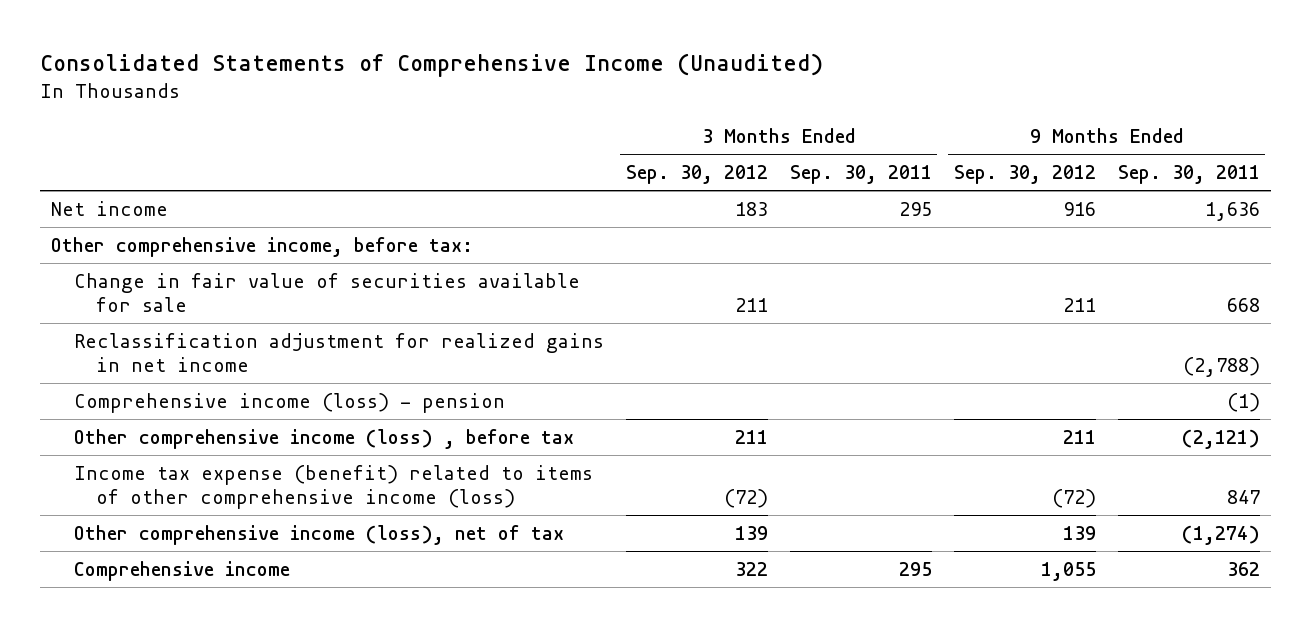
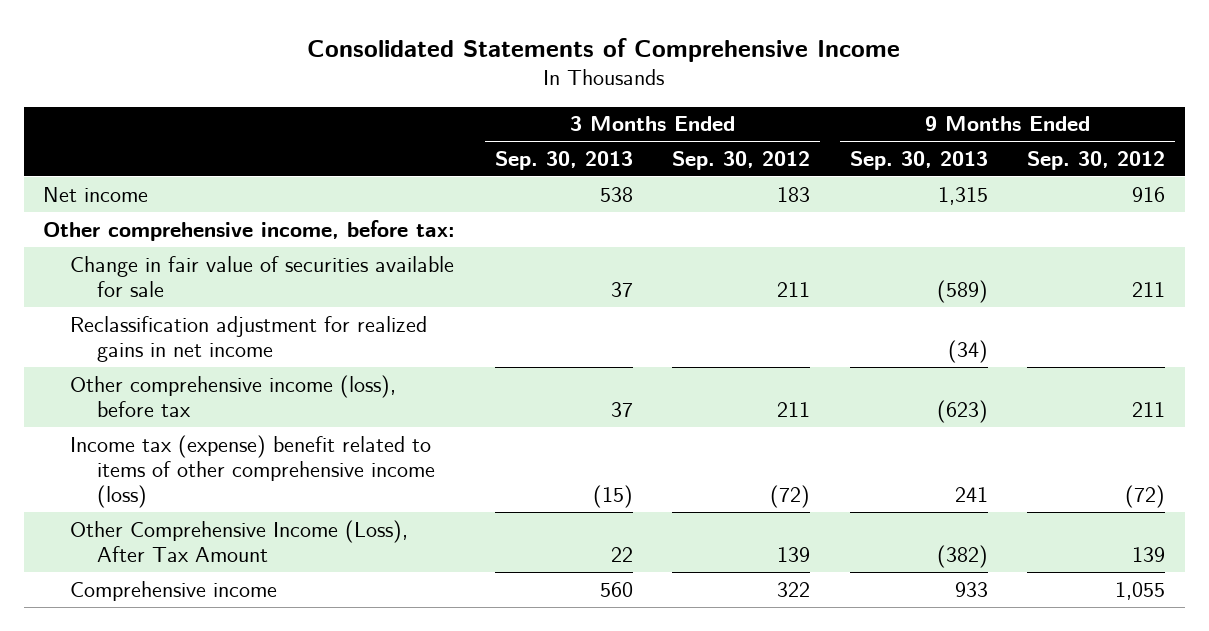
[40,53,824,78] Consolidated Statements of Comprehensive Income (Unaudited) -> [307,37,901,62] Consolidated Statements of Comprehensive Income
[789,165,932,185] Sep. 30, 2011 -> none
[1117,165,1260,185] Sep. 30, 2011 -> none
none -> [494,150,633,170] Sep. 30, 2013
none -> [849,150,988,170] Sep. 30, 2013
[73,392,505,413] Comprehensive income (loss) - pension -> none
[73,428,574,449] Other comprehensive income (loss) , before tax -> [69,374,396,417] Other comprehensive income (loss), before tax
[73,464,593,510] Income tax expense (benefit) related to items of other comprehensive income (loss) -> [69,434,435,509] Income tax (expense) benefit related to items of other comprehensive income (loss)
[73,524,564,545] Other comprehensive income (loss), net of tax -> [69,519,408,562] Other Comprehensive Income (Loss), After Tax Amount

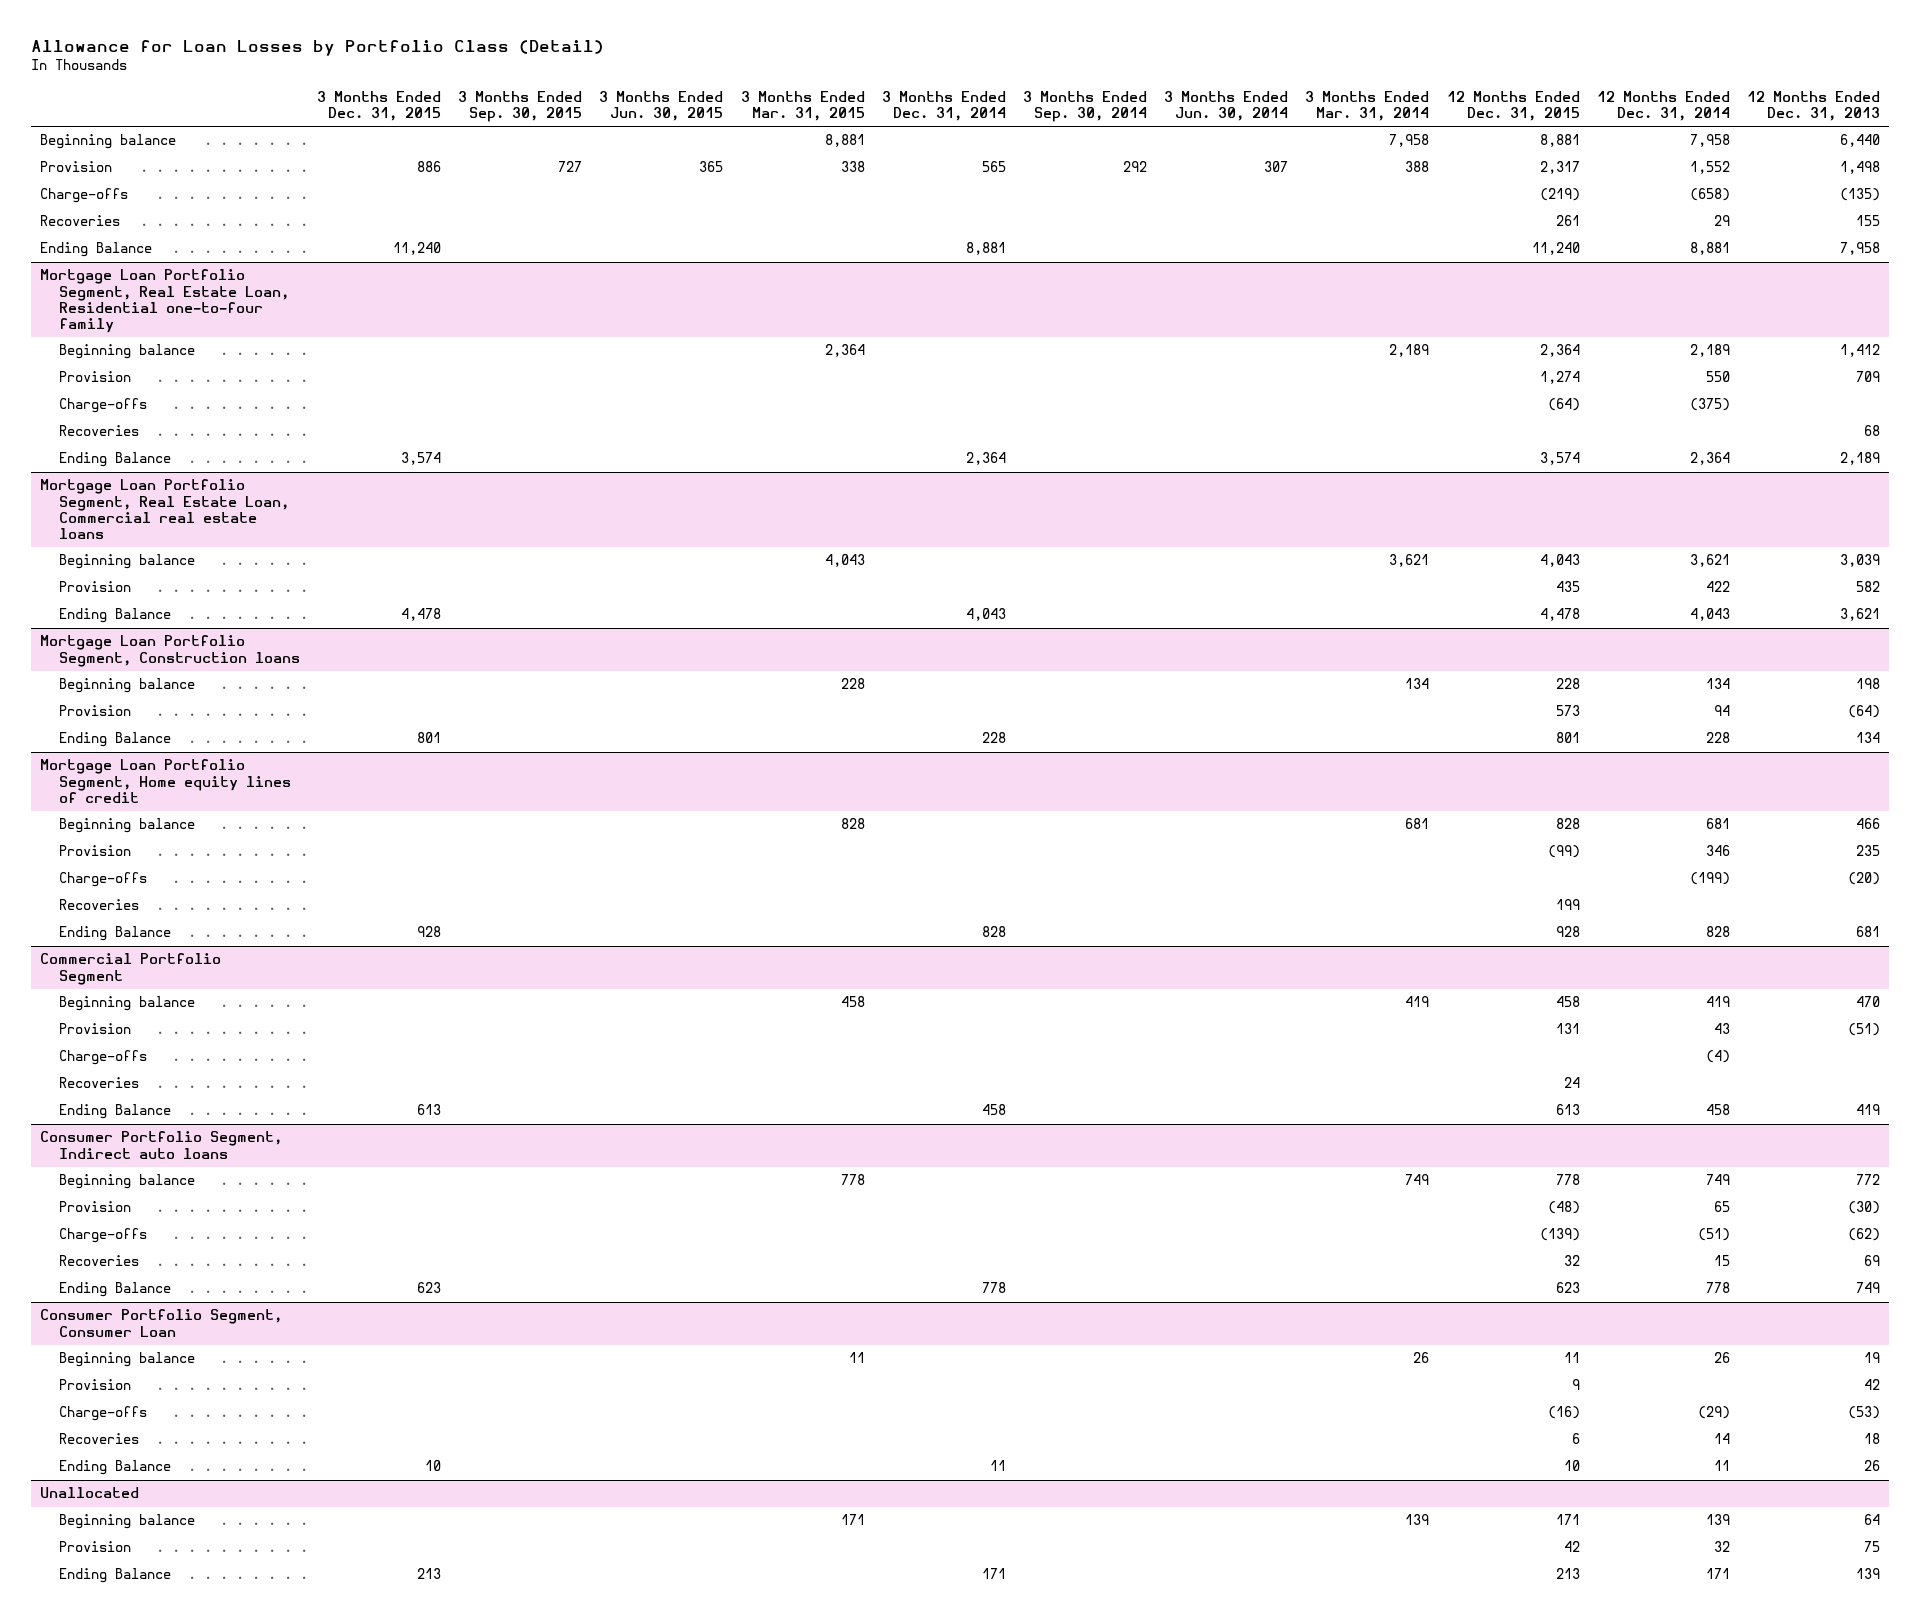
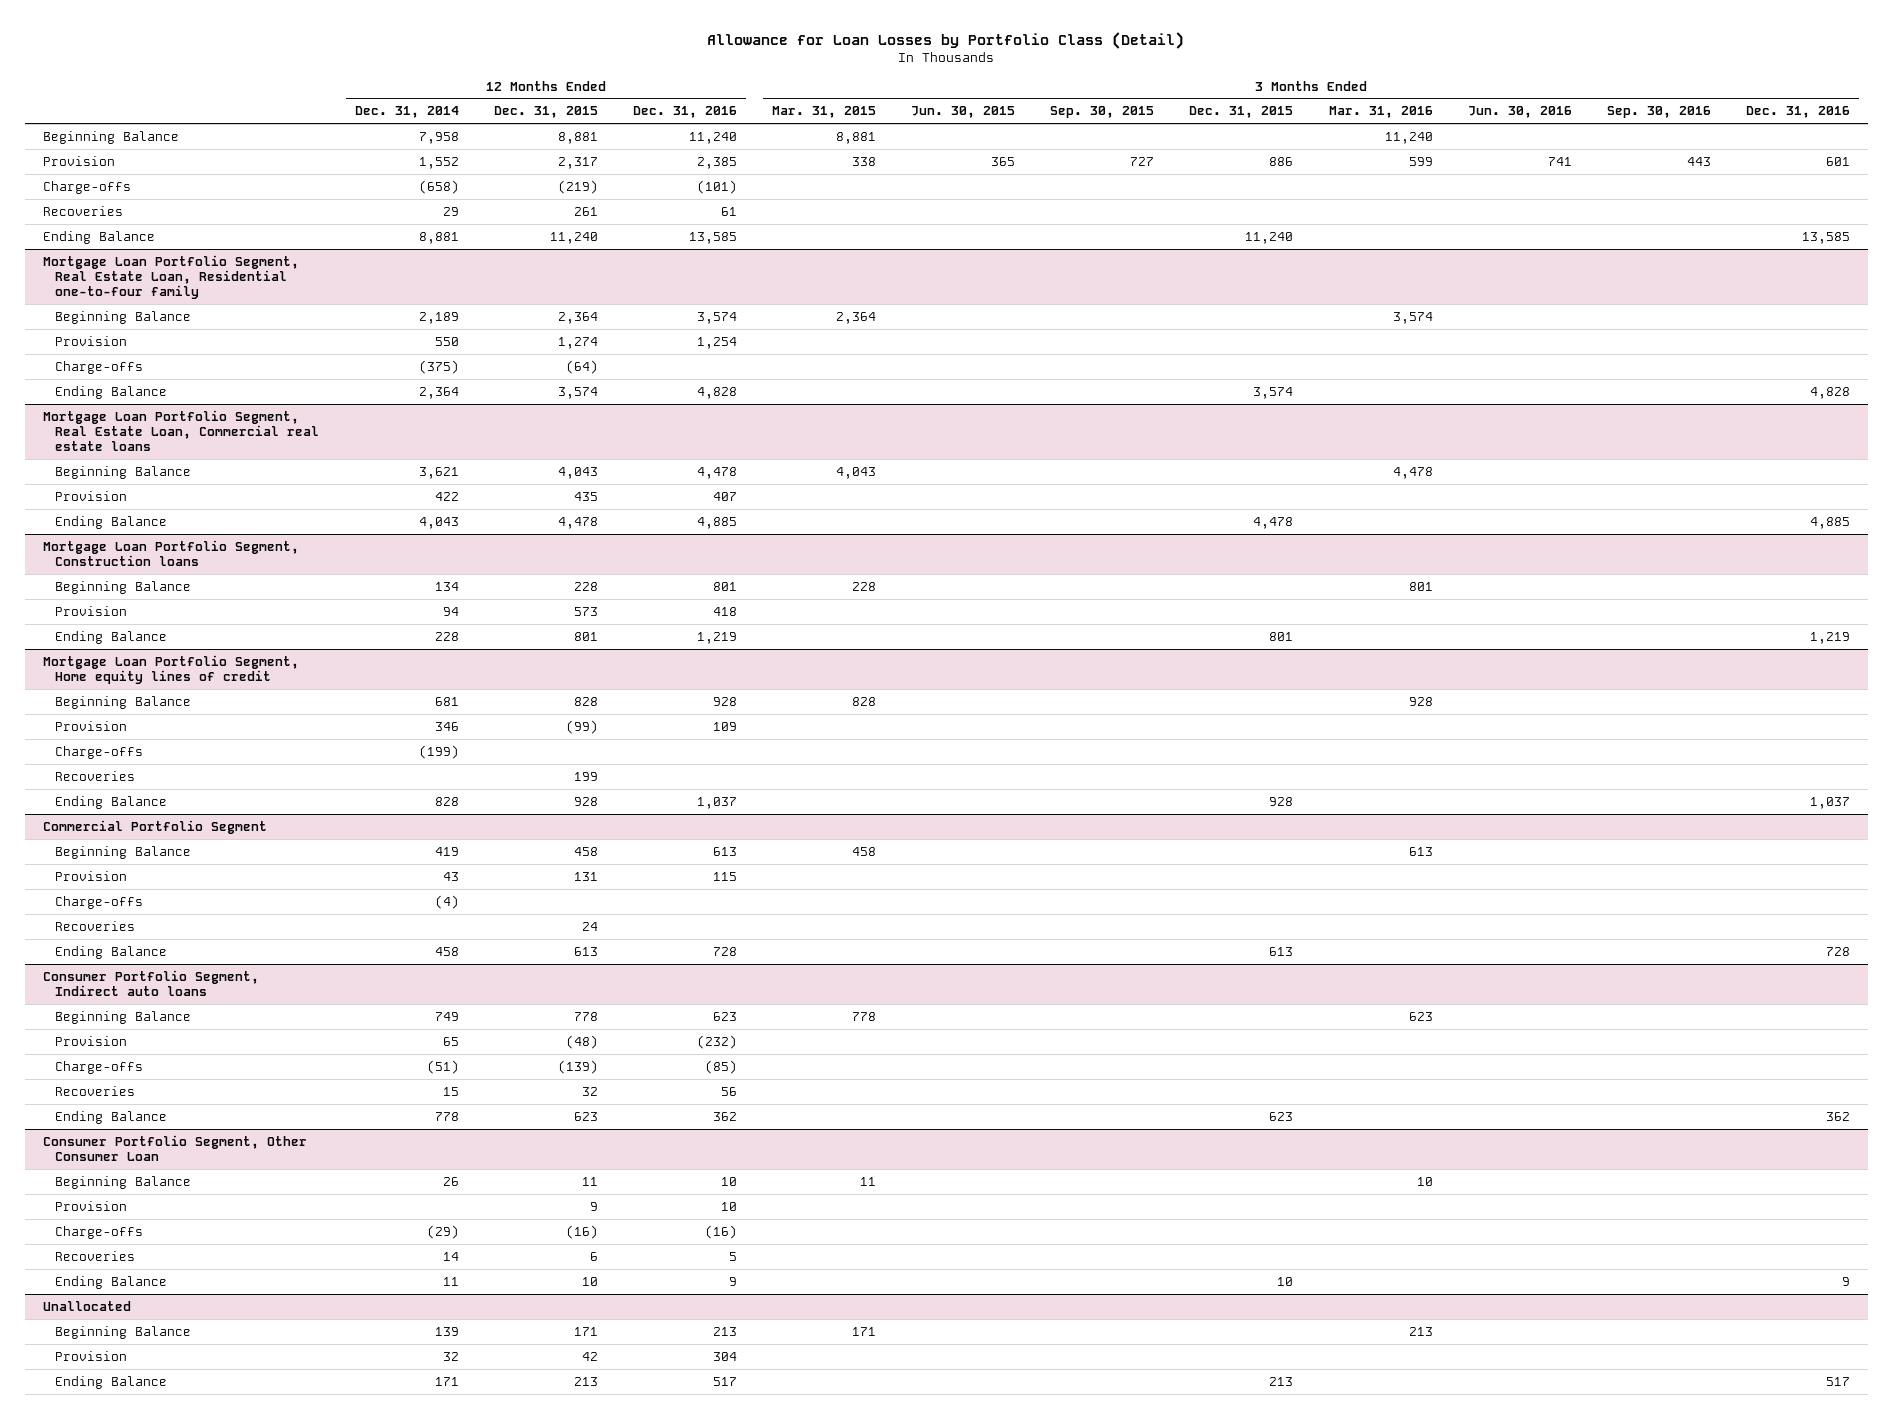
[881,90,1006,122] 3 Months Ended Dec. 31, 2014 -> none
[1023,90,1148,123] 3 Months Ended Sep. 30, 2014 -> none
[1164,90,1289,122] 3 Months Ended Jun. 30, 2014 -> none
[1305,90,1430,122] 3 Months Ended Mar. 31, 2014 -> none
[1747,90,1881,122] 12 Months Ended Dec. 31, 2013 -> none
none -> [632,106,737,119] Dec. 31, 2016
none -> [1328,106,1433,119] Mar. 31, 2016
none -> [1467,106,1572,119] Jun. 30, 2016
none -> [1606,106,1711,119] Sep. 30, 2016
none -> [1745,106,1850,119] Dec. 31, 2016
[39,134,176,150] Beginning balance -> [42,130,179,144] Beginning Balance
[58,344,195,360] Beginning balance -> [55,310,192,324] Beginning Balance
[58,425,139,437] Recoveries -> none
[58,554,195,570] Beginning balance -> [55,465,192,479] Beginning Balance
[58,678,195,694] Beginning balance -> [55,580,192,594] Beginning Balance
[58,818,195,834] Beginning balance -> [55,695,192,709] Beginning Balance
[58,996,195,1012] Beginning balance -> [55,845,192,859] Beginning Balance
[58,1174,195,1190] Beginning balance -> [55,1010,192,1024] Beginning Balance
[39,1309,282,1337] Consumer Portfolio Segment, Consumer Loan -> [42,1134,307,1161] Consumer Portfolio Segment, Other Consumer Loan
[58,1352,195,1368] Beginning balance -> [55,1175,192,1189] Beginning Balance
[58,1514,195,1530] Beginning balance -> [55,1325,192,1339] Beginning Balance

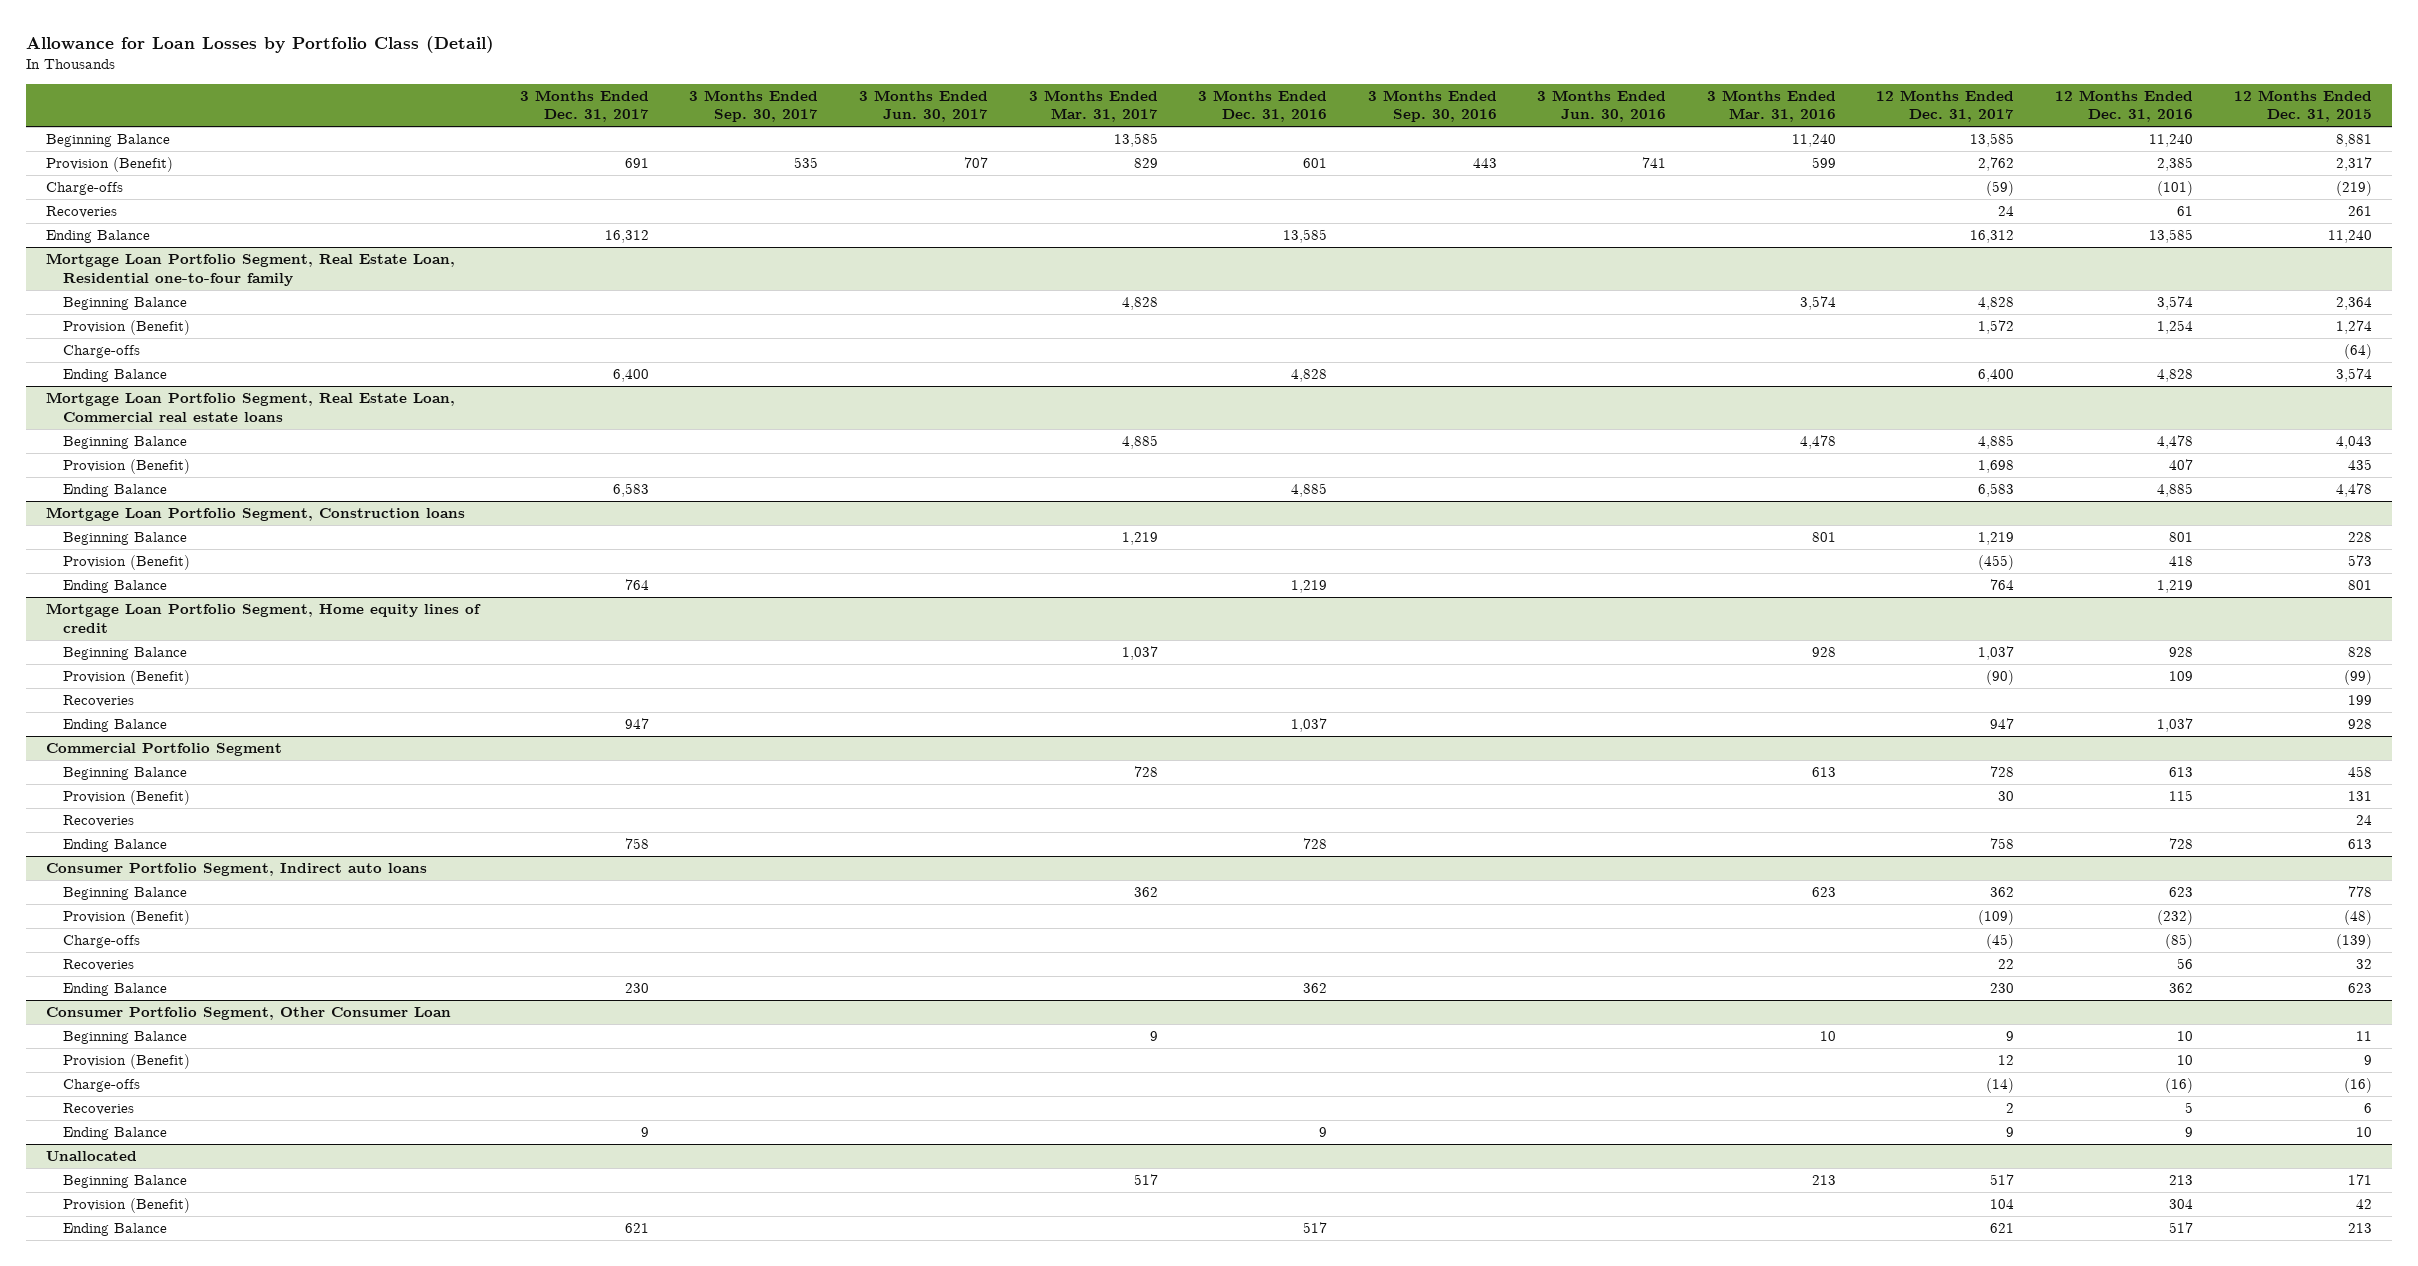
[354,106,459,119] Dec. 31, 2014 -> none
[771,106,876,119] Mar. 31, 2015 -> none
[911,106,1016,119] Jun. 30, 2015 -> none
[1050,106,1155,119] Sep. 30, 2015 -> none
[1189,106,1294,119] Dec. 31, 2015 -> none
none -> [519,89,649,123] 3 Months Ended Dec. 31, 2017
none -> [689,89,819,123] 3 Months Ended Sep. 30, 2017
none -> [859,89,989,123] 3 Months Ended Jun. 30, 2017
none -> [1028,89,1158,123] 3 Months Ended Mar. 31, 2017
none -> [1876,89,2015,123] 12 Months Ended Dec. 31, 2017
[42,155,115,166] Provision -> [46,157,174,173] Provision (Benefit)
[55,335,128,346] Provision -> [62,320,190,336] Provision (Benefit)
[55,490,128,501] Provision -> [62,459,190,475] Provision (Benefit)
[55,605,128,616] Provision -> [62,555,190,571] Provision (Benefit)
[55,745,144,759] Charge-offs -> none
[55,720,128,731] Provision -> [62,670,190,686] Provision (Benefit)
[55,895,144,909] Charge-offs -> none
[55,870,128,881] Provision -> [62,790,190,806] Provision (Benefit)
[55,1035,128,1046] Provision -> [62,910,190,926] Provision (Benefit)
[55,1200,128,1211] Provision -> [62,1054,190,1070] Provision (Benefit)
[55,1350,128,1361] Provision -> [62,1198,190,1214] Provision (Benefit)

